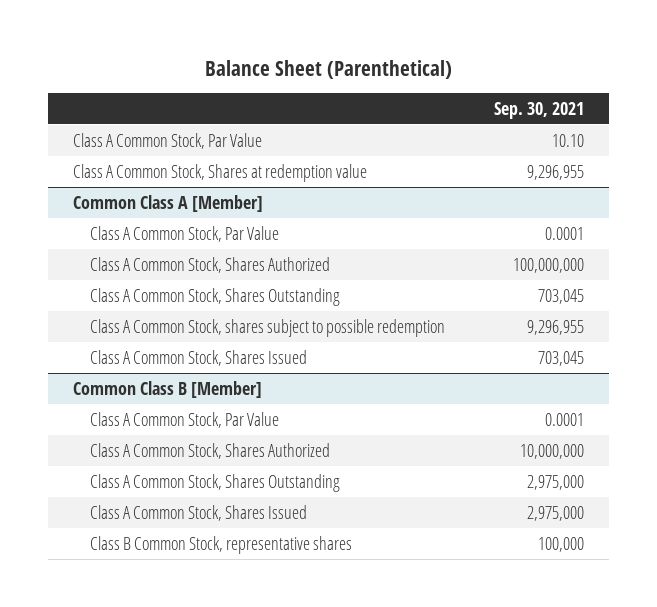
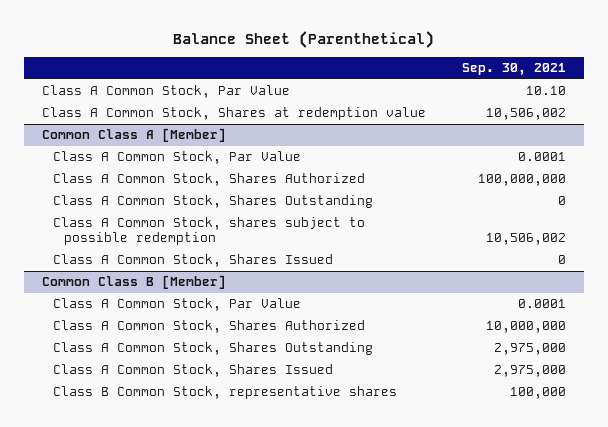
[527,164,585,180] 9,296,955 -> [485,108,566,121] 10,506,002
[538,288,585,304] 703,045 -> [557,196,566,206] 0
[527,319,585,335] 9,296,955 -> [485,233,566,246] 10,506,002
[538,350,585,366] 703,045 -> [557,255,566,265] 0

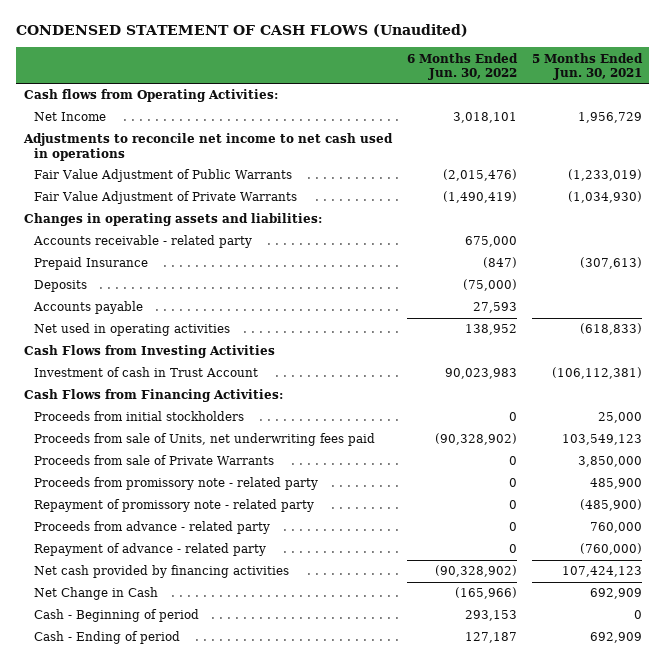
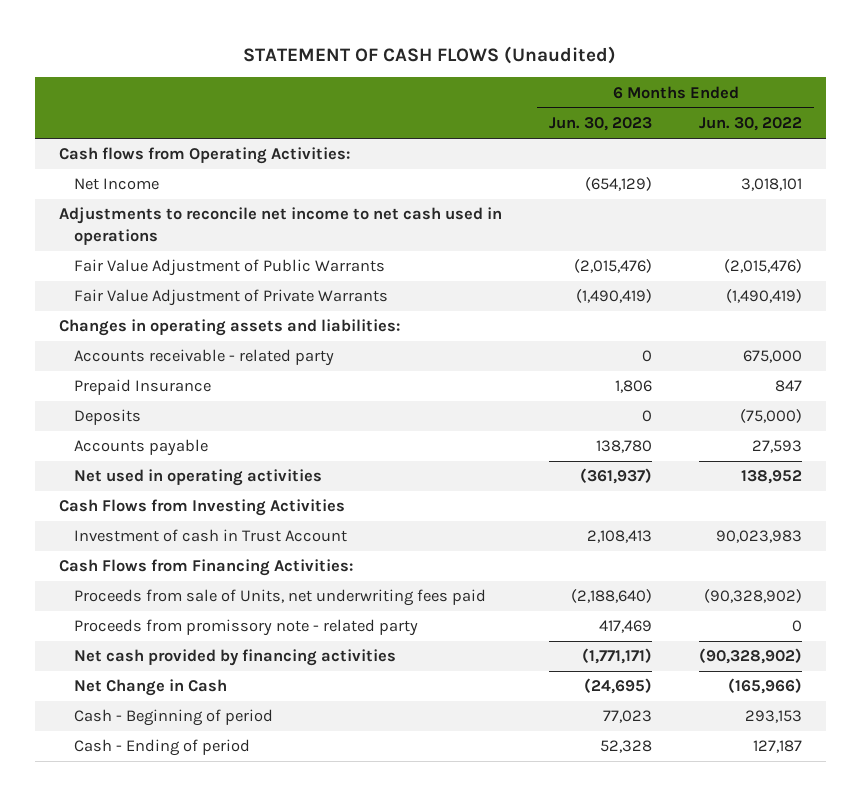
[16,24,469,38] CONDENSED STATEMENT OF CASH FLOWS (Unaudited) -> [243,45,617,64] STATEMENT OF CASH FLOWS (Unaudited)
[531,52,643,80] 5 Months Ended Jun. 30, 2021 -> none
none -> [548,117,652,132] Jun. 30, 2023
[482,257,517,269] (847) -> [775,380,803,393] 847
[33,411,244,422] Proceeds from initial stockholders -> none
[33,455,274,466] Proceeds from sale of Private Warrants -> none
[33,499,314,513] Repayment of promissory note - related party -> none
[33,521,270,535] Proceeds from advance - related party -> none
[33,543,266,557] Repayment of advance - related party -> none

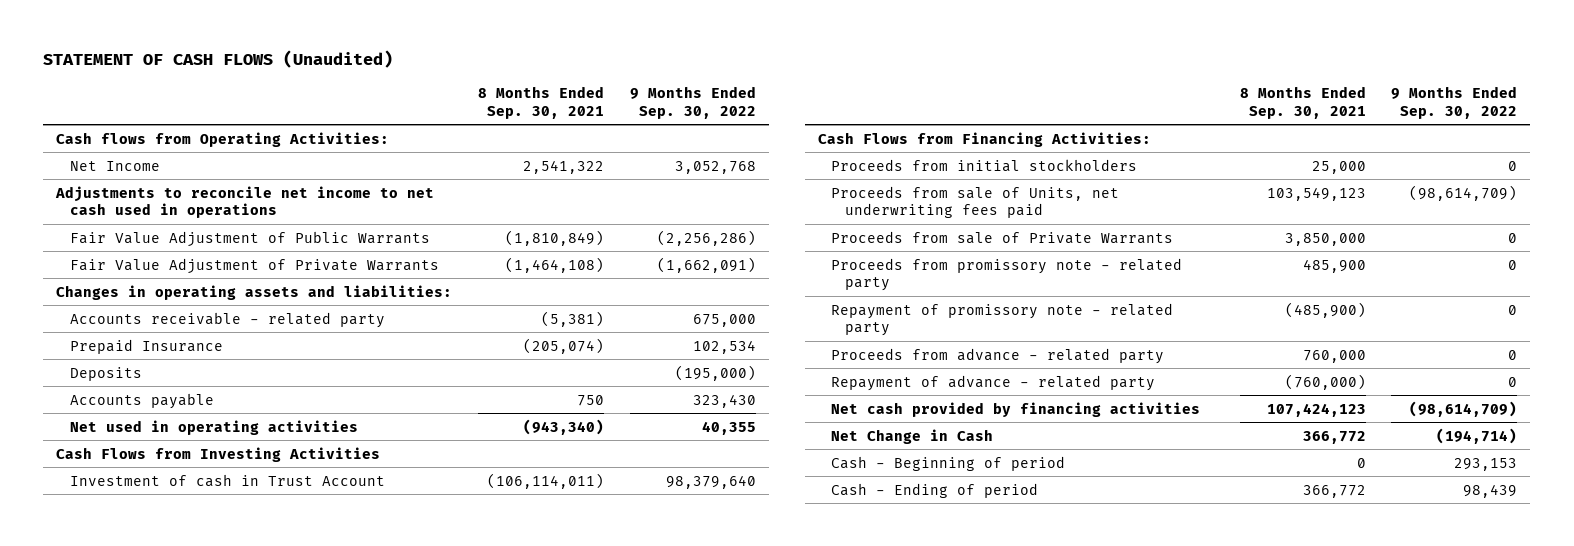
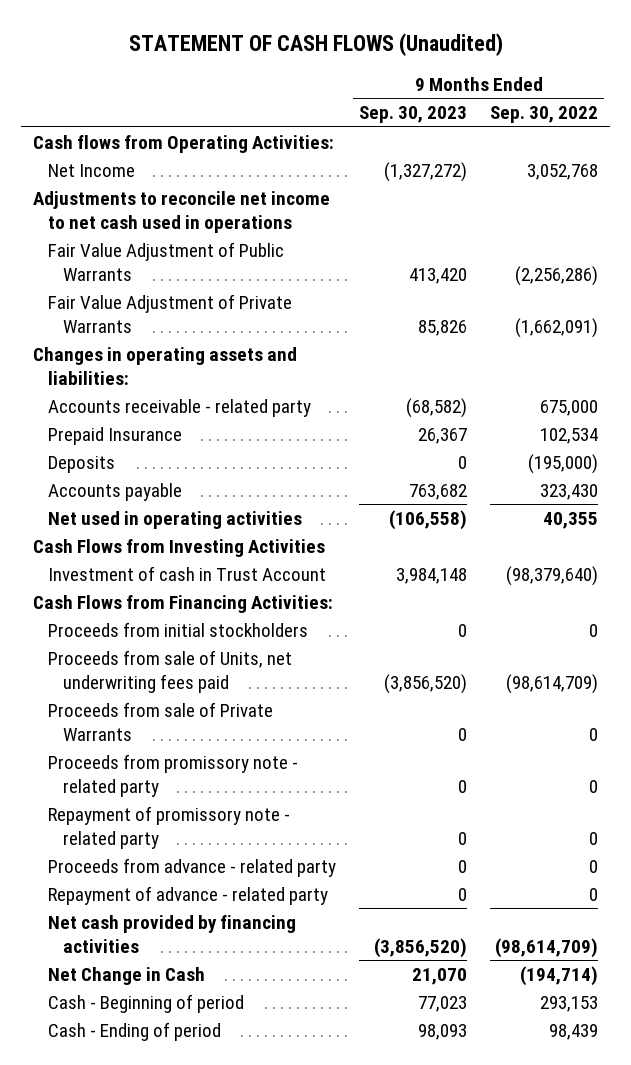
[478,86,605,119] 8 Months Ended Sep. 30, 2021 -> none
none -> [359,106,468,124] Sep. 30, 2023
[666,474,757,489] 98,379,640 -> [506,565,599,586] (98,379,640)

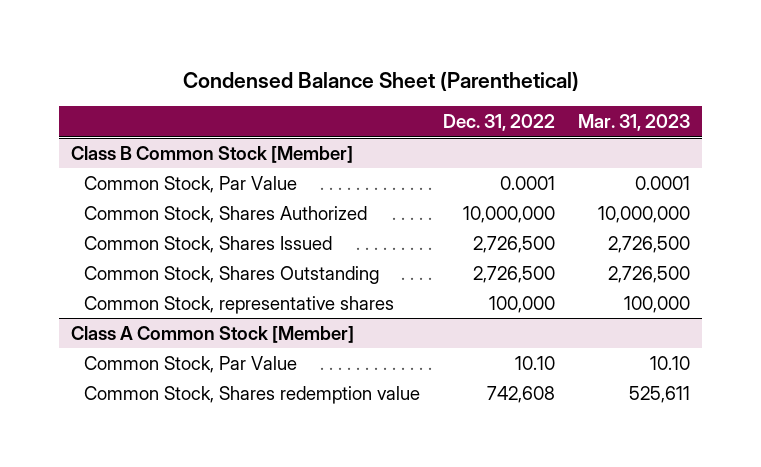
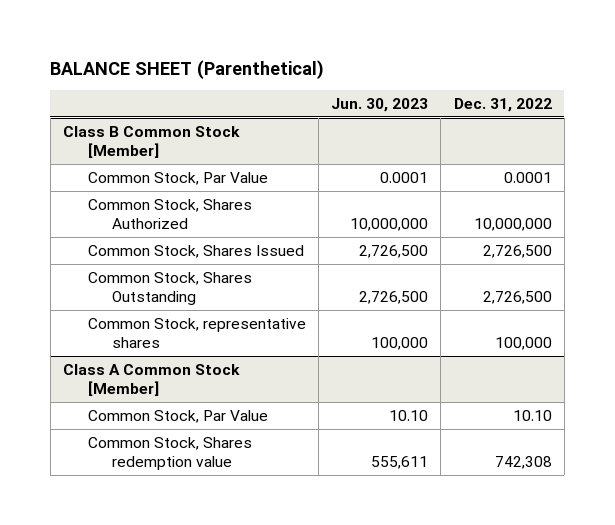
[182,70,579,91] Condensed Balance Sheet (Parenthetical) -> [50,59,325,79] BALANCE SHEET (Parenthetical)
[578,114,691,132] Mar. 31, 2023 -> none
none -> [331,97,429,112] Jun. 30, 2023
[487,385,556,403] 742,608 -> [494,455,552,469] 742,308

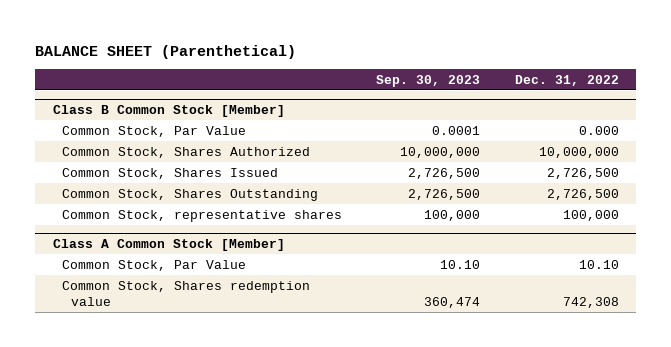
[331,97,429,112] Jun. 30, 2023 -> none
none -> [376,74,481,87] Sep. 30, 2023
[503,171,552,183] 0.0001 -> [578,125,619,135] 0.000

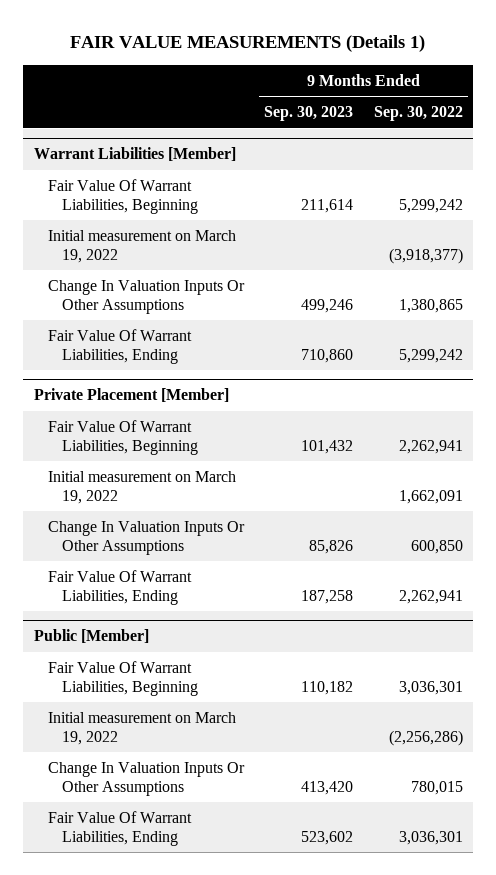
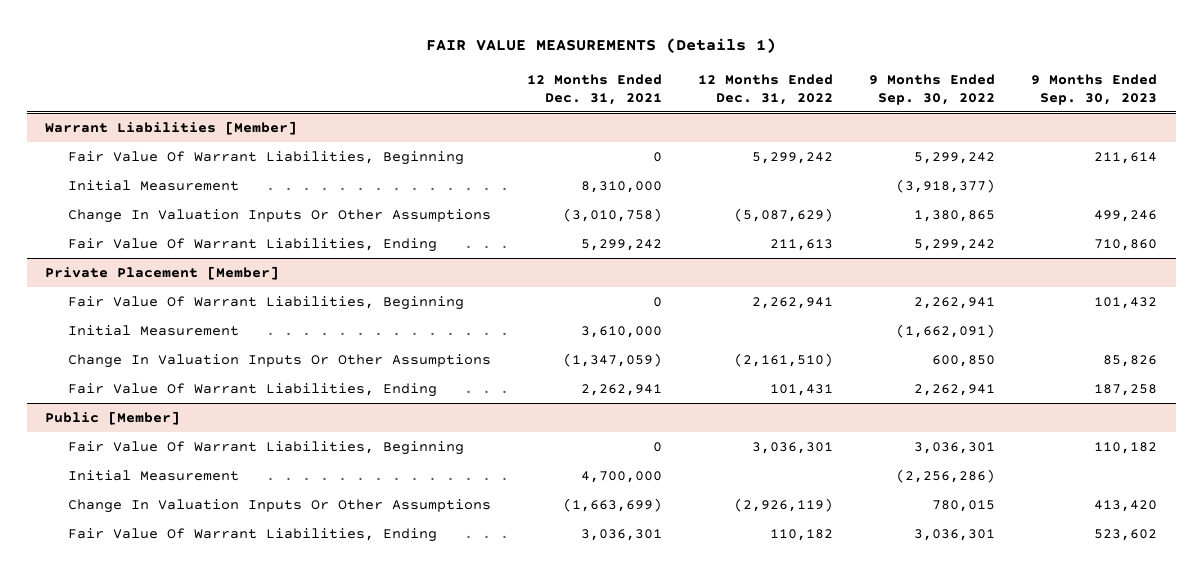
none -> [526,73,662,105] 12 Months Ended Dec. 31, 2021
none -> [698,73,834,105] 12 Months Ended Dec. 31, 2022
[47,229,236,263] Initial measurement on March 19, 2022 -> [67,179,239,191] Initial Measurement
[47,470,236,504] Initial measurement on March 19, 2022 -> [67,324,239,336] Initial Measurement
[398,489,463,504] 1,662,091 -> [896,323,996,338] (1,662,091)
[47,711,236,745] Initial measurement on March 19, 2022 -> [67,469,239,481] Initial Measurement

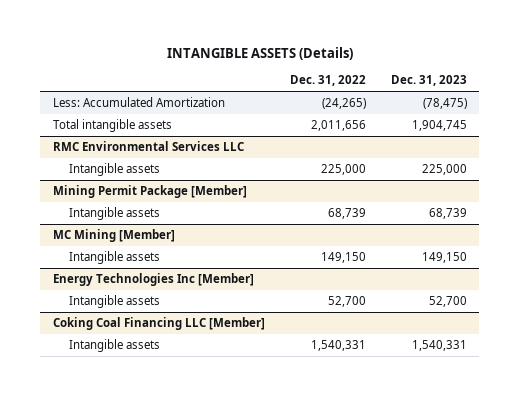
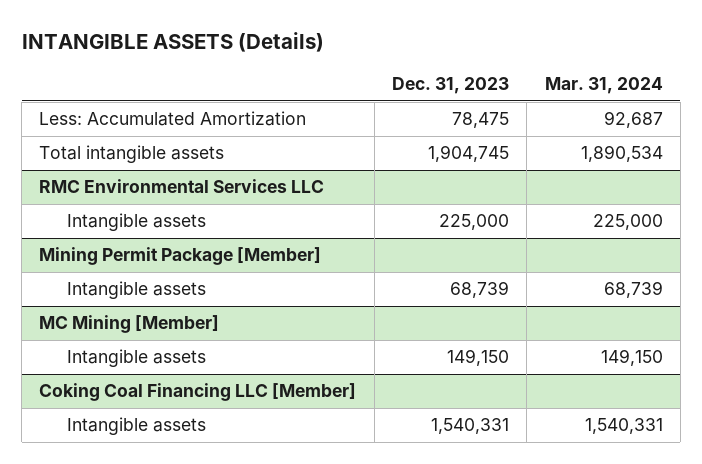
[289,75,366,87] Dec. 31, 2022 -> none
none -> [544,77,663,95] Mar. 31, 2024
[422,98,467,110] (78,475) -> [452,112,510,129] 78,475
[52,273,254,287] Energy Technologies Inc [Member] -> none
[68,295,160,309] Intangible assets -> none

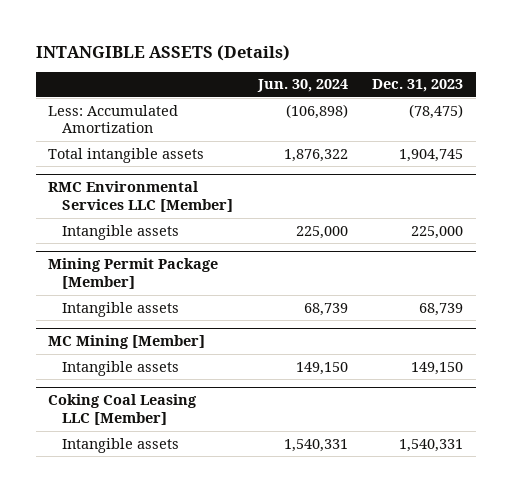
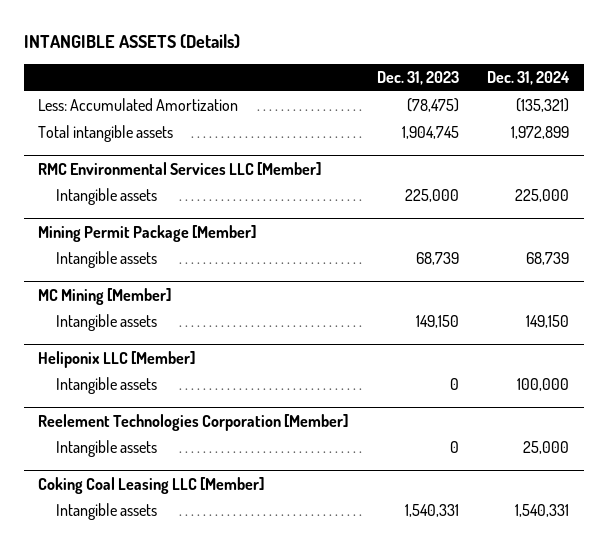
[256,79,348,93] Jun. 30, 2024 -> none
none -> [487,71,571,86] Dec. 31, 2024
none -> [37,350,195,368] Heliponix LLC [Member]
none -> [55,377,157,395] Intangible assets
none -> [37,413,348,431] Reelement Technologies Corporation [Member]
none -> [55,440,157,458] Intangible assets

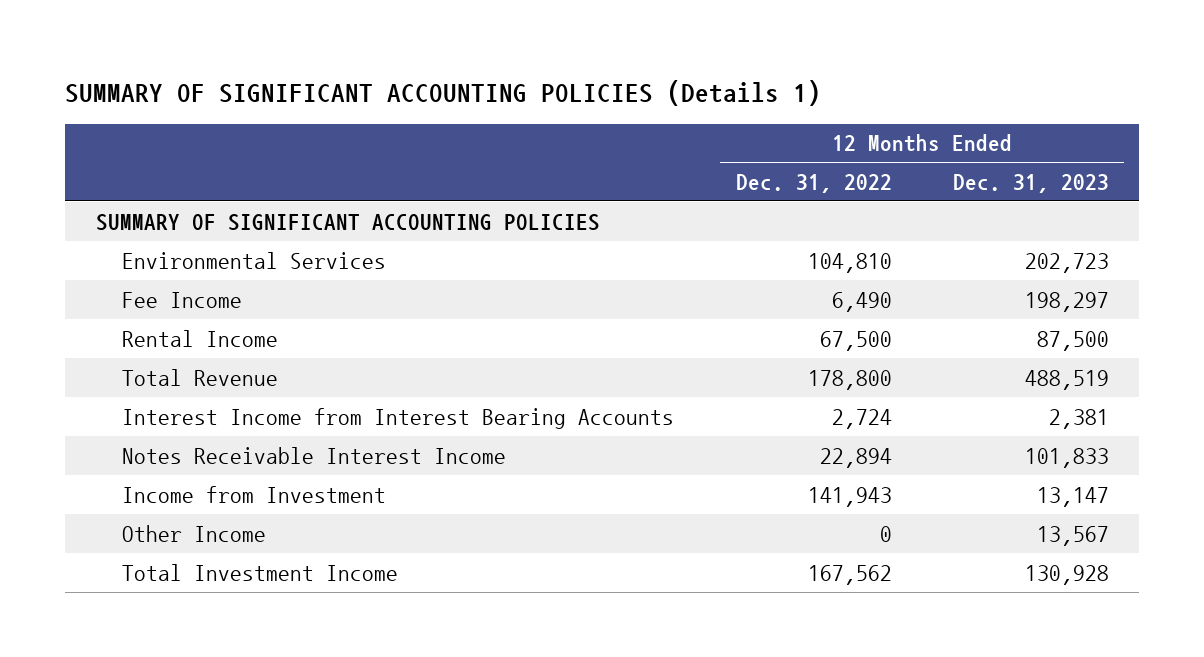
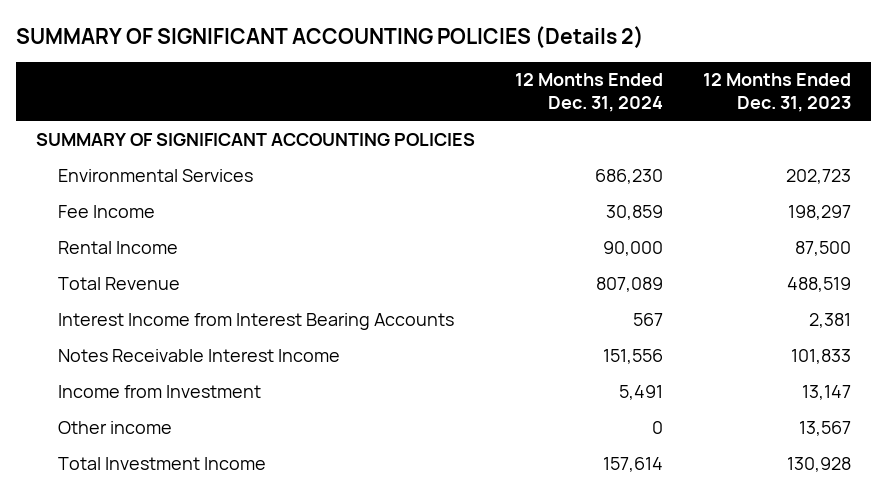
[65,79,822,106] SUMMARY OF SIGNIFICANT ACCOUNTING POLICIES (Details 1) -> [15,25,644,48] SUMMARY OF SIGNIFICANT ACCOUNTING POLICIES (Details 2)
[735,173,892,193] Dec. 31, 2022 -> none
none -> [514,73,663,113] 12 Months Ended Dec. 31, 2024
[122,524,267,542] Other Income -> [57,421,172,435] Other income

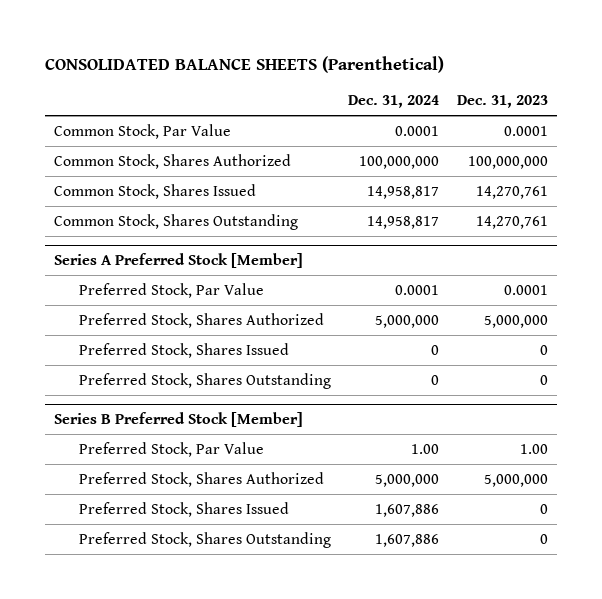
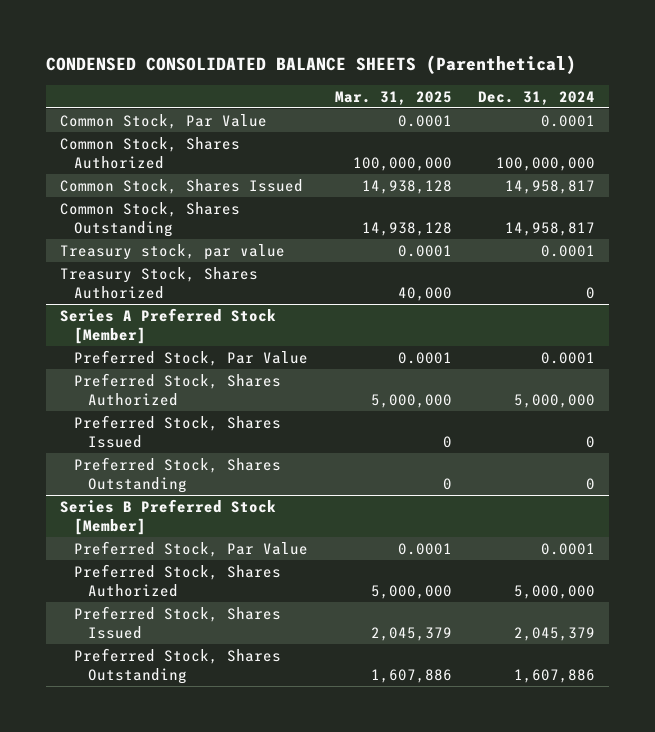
[45,55,445,73] CONSOLIDATED BALANCE SHEETS (Parenthetical) -> [46,54,577,74] CONDENSED CONSOLIDATED BALANCE SHEETS (Parenthetical)
[456,95,548,109] Dec. 31, 2023 -> none
none -> [334,90,452,105] Mar. 31, 2025
none -> [59,243,285,260] Treasury stock, par value
none -> [59,266,258,299] Treasury Stock, Shares Authorized
[411,443,440,454] 1.00 -> [541,542,596,555] 0.0001
[375,503,440,517] 1,607,886 -> [514,626,596,641] 2,045,379

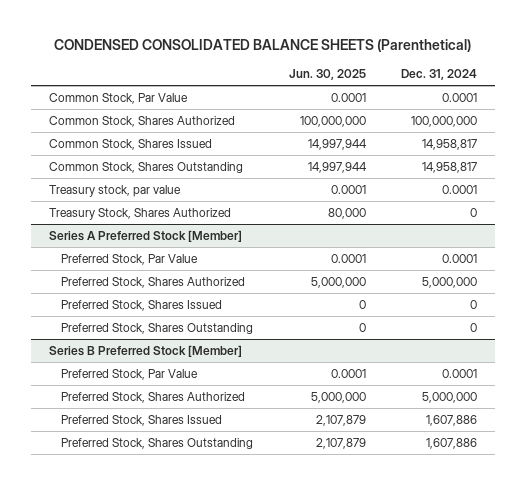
[334,90,452,105] Mar. 31, 2025 -> none
none -> [288,69,366,81] Jun. 30, 2025
[514,626,596,641] 2,045,379 -> [426,415,478,427] 1,607,886

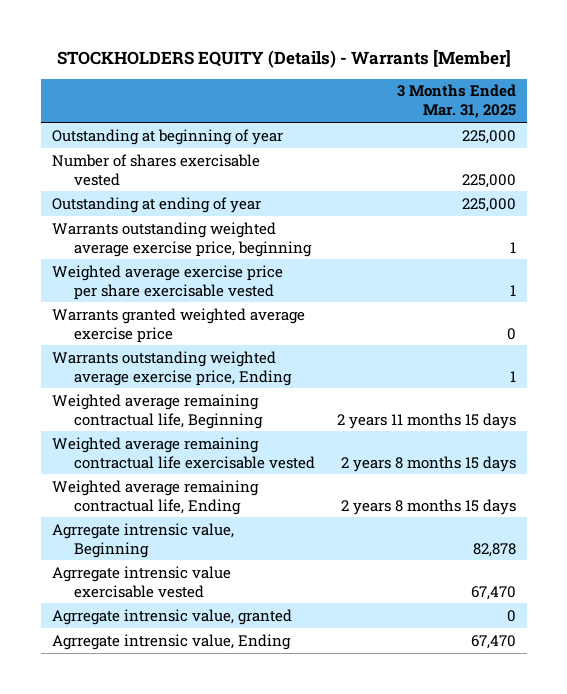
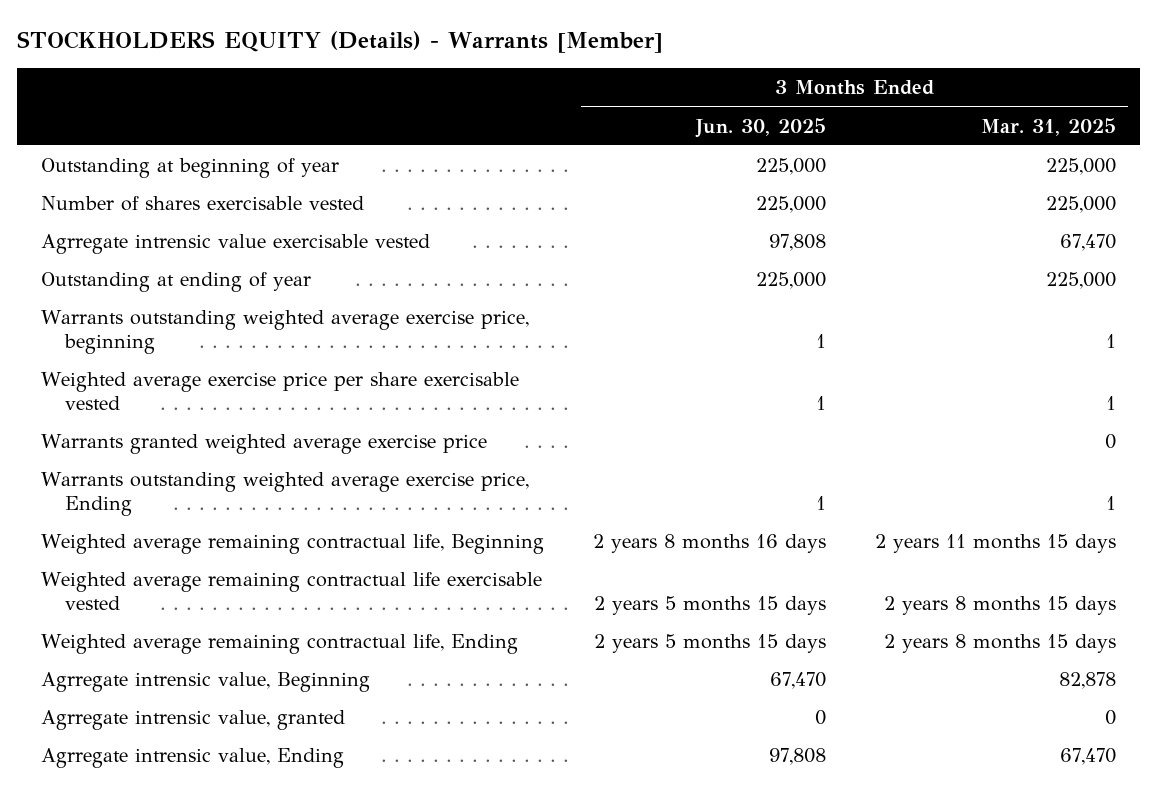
none -> [695,117,827,138] Jun. 30, 2025
[51,565,231,598] Agrregate intrensic value exercisable vested -> [41,234,431,255] Agrregate intrensic value exercisable vested

